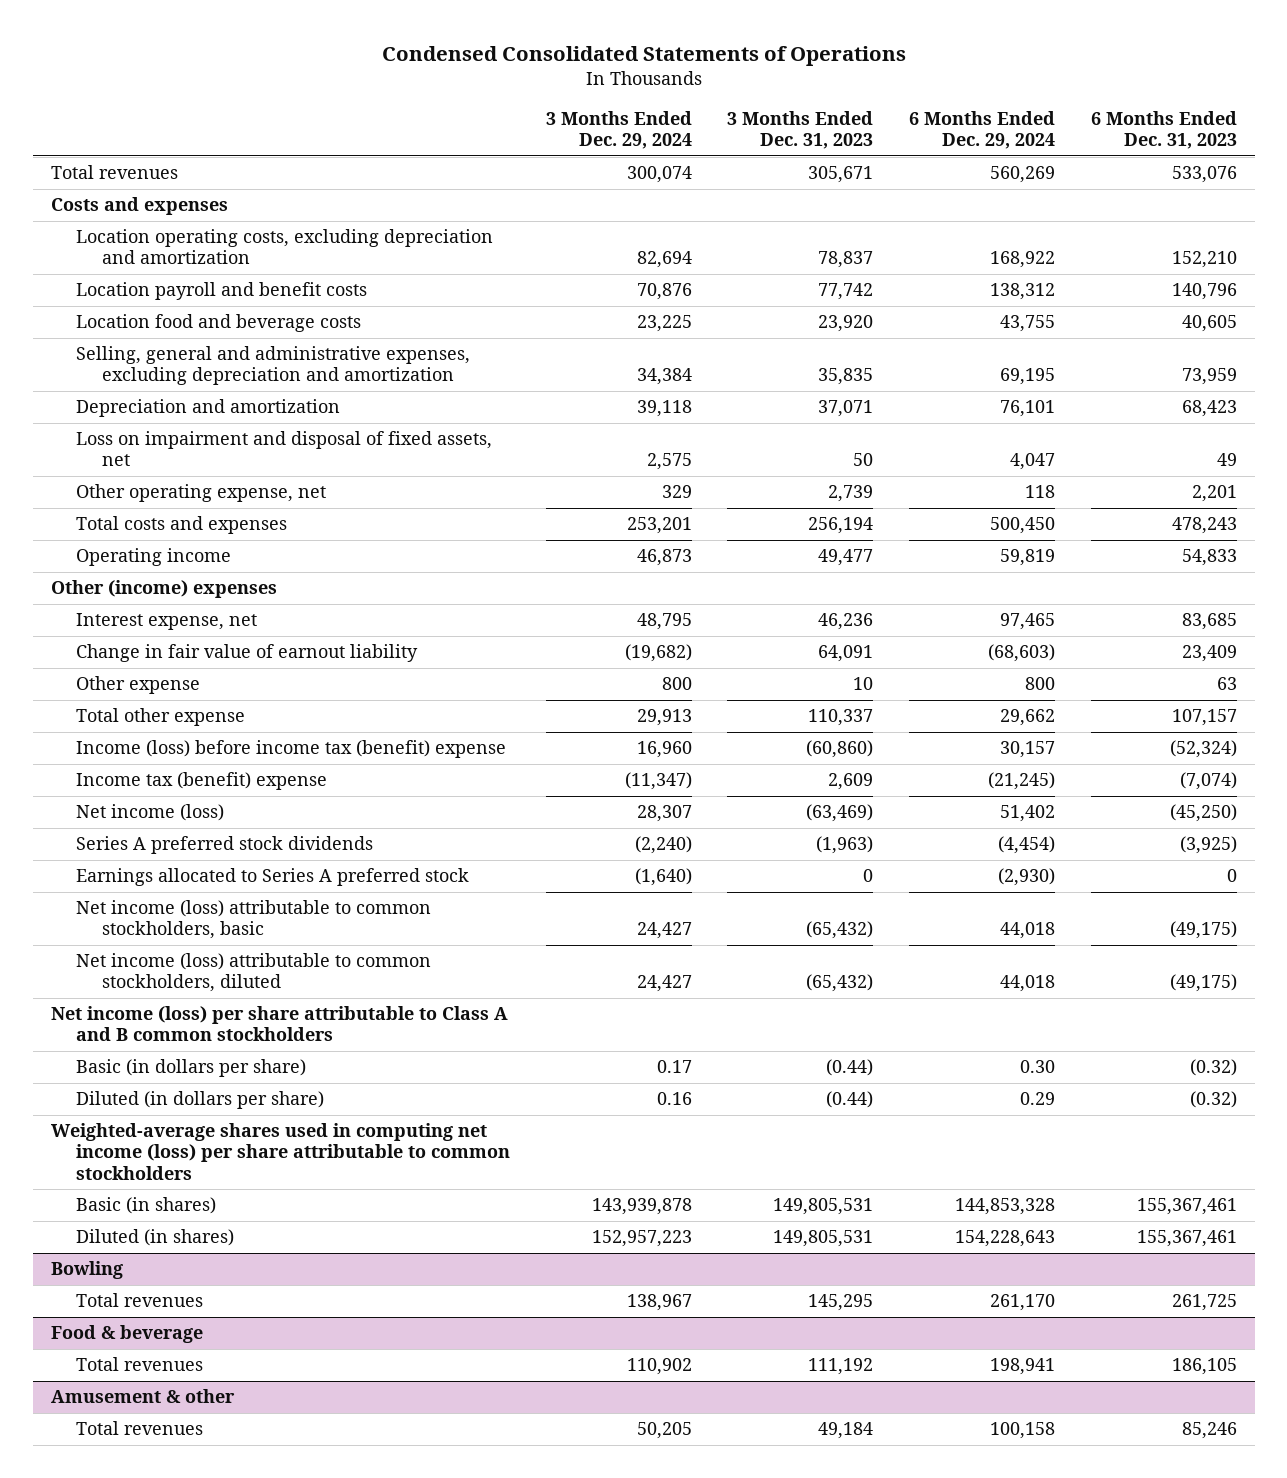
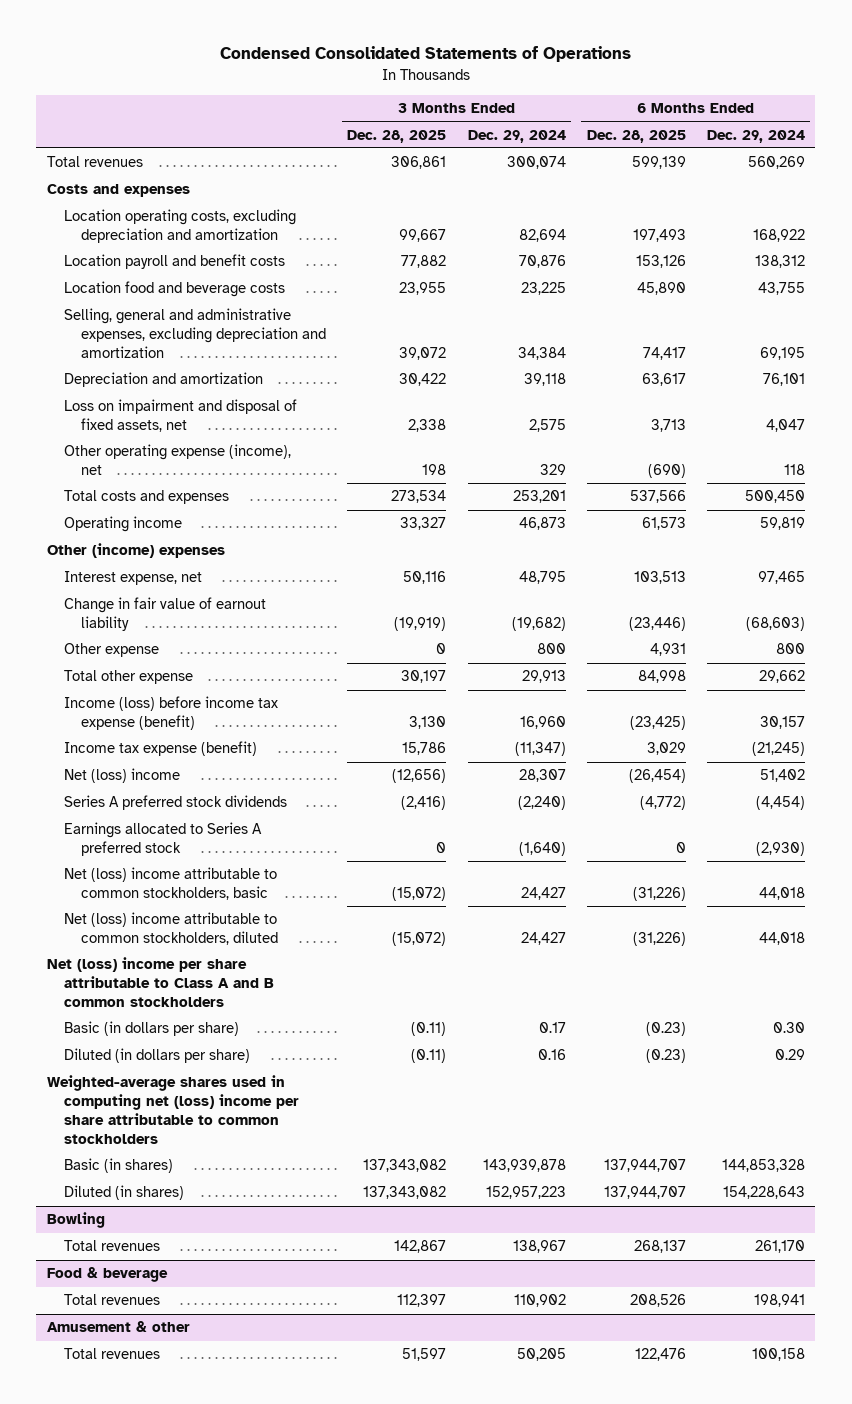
[727,110,874,149] 3 Months Ended Dec. 31, 2023 -> none
[1090,110,1237,149] 6 Months Ended Dec. 31, 2023 -> none
none -> [347,129,447,143] Dec. 28, 2025
none -> [586,129,686,143] Dec. 28, 2025
[76,484,327,503] Other operating expense, net -> [64,444,292,476] Other operating expense (income), net
[76,740,507,759] Income (loss) before income tax (benefit) expense -> [64,696,279,731] Income (loss) before income tax expense (benefit)
[76,772,328,791] Income tax (benefit) expense -> [64,741,258,757] Income tax expense (benefit)
[76,804,225,822] Net income (loss) -> [64,768,181,784] Net (loss) income
[76,900,432,940] Net income (loss) attributable to common stockholders, basic -> [64,867,278,901] Net (loss) income attributable to common stockholders, basic
[76,953,432,993] Net income (loss) attributable to common stockholders, diluted -> [64,912,279,946] Net (loss) income attributable to common stockholders, diluted
[50,1006,508,1042] Net income (loss) per share attributable to Class A and B common stockholders -> [46,957,275,1007] Net (loss) income per share attributable to Class A and B common stockholders
[50,1123,511,1180] Weighted-average shares used in computing net income (loss) per share attributable to common stockholders -> [46,1075,300,1144] Weighted-average shares used in computing net (loss) income per share attributable to common stockholders

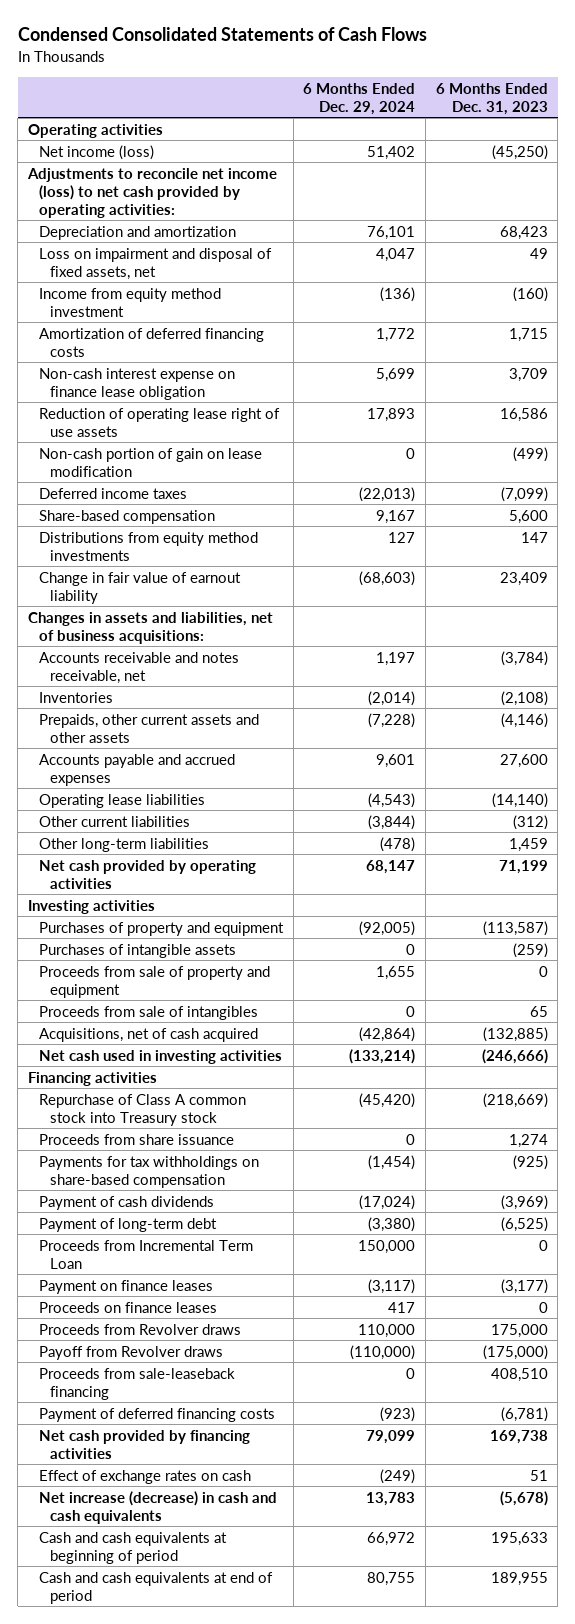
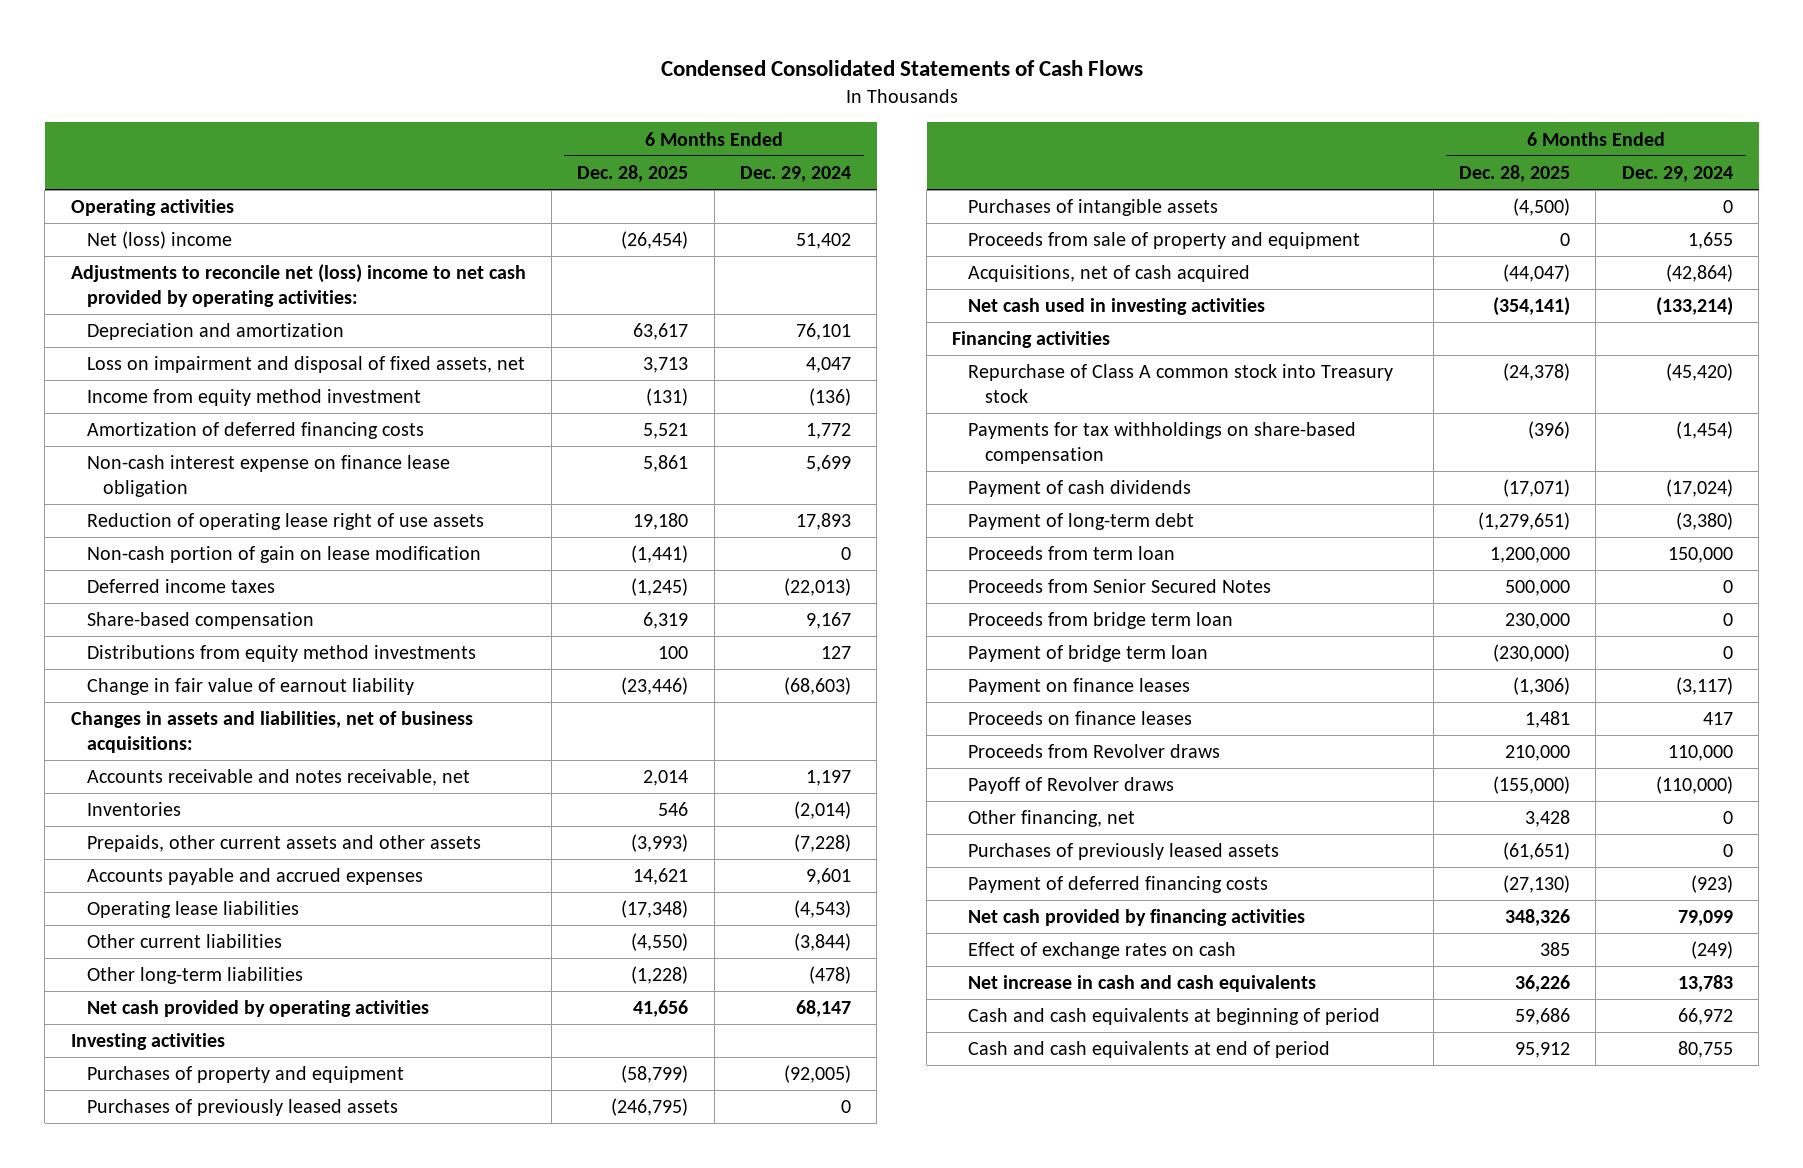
[435,82,548,115] 6 Months Ended Dec. 31, 2023 -> none
none -> [577,165,689,183] Dec. 28, 2025
[39,144,155,160] Net income (loss) -> [86,231,232,250] Net (loss) income
[26,167,277,218] Adjustments to reconcile net income (loss) to net cash provided by operating activities: -> [70,264,526,307] Adjustments to reconcile net (loss) income to net cash provided by operating activities:
none -> [86,1099,398,1117] Purchases of previously leased assets
[39,1005,259,1020] Proceeds from sale of intangibles -> none
[39,1133,235,1145] Proceeds from share issuance -> none
[39,1239,254,1269] Proceeds from Incremental Term Loan -> [968,546,1176,561] Proceeds from term loan
none -> [968,579,1272,594] Proceeds from Senior Secured Notes
none -> [968,612,1234,630] Proceeds from bridge term loan
none -> [968,645,1209,663] Payment of bridge term loan
[39,1367,236,1400] Proceeds from sale-leaseback financing -> none
[39,1345,224,1360] Payoff from Revolver draws -> [968,777,1175,795] Payoff of Revolver draws
none -> [968,810,1136,828] Other financing, net
none -> [968,843,1280,861] Purchases of previously leased assets
[39,1490,278,1524] Net increase (decrease) in cash and cash equivalents -> [968,975,1317,993] Net increase in cash and cash equivalents

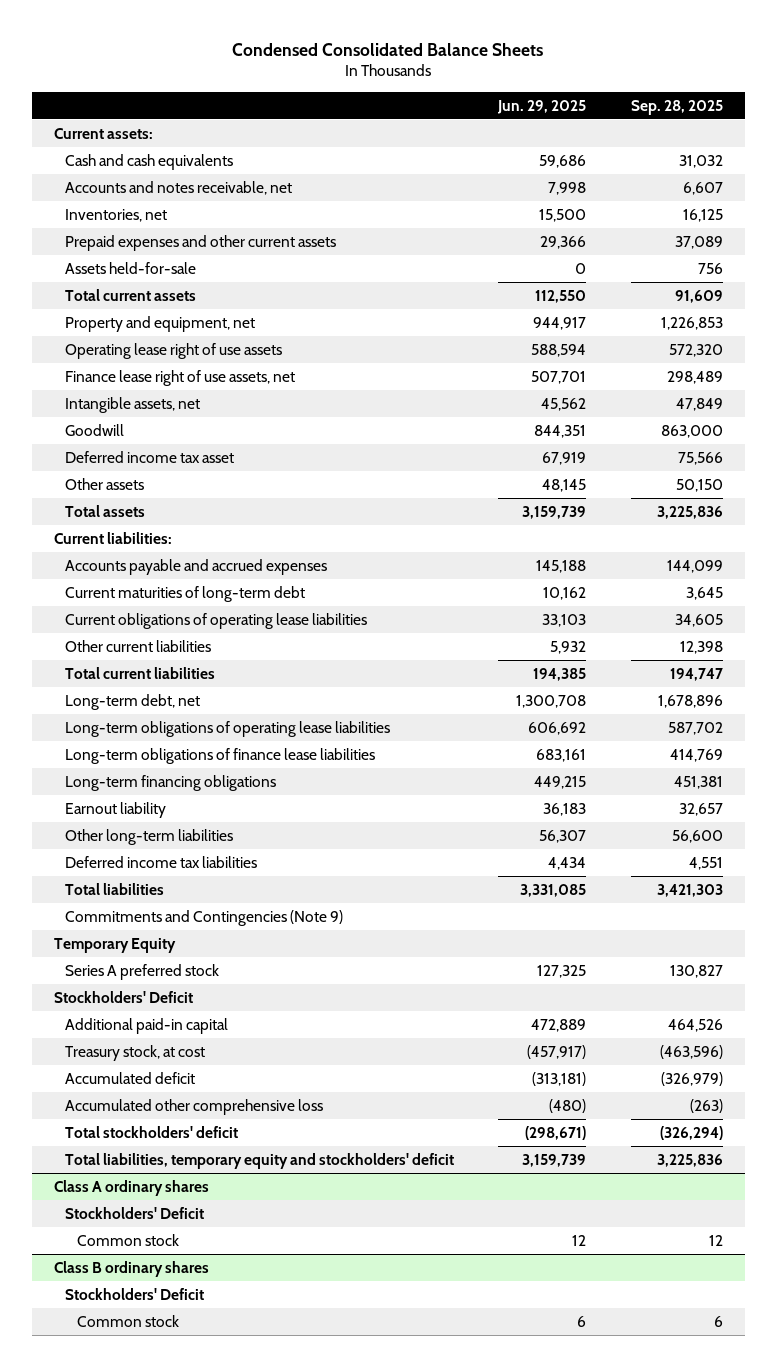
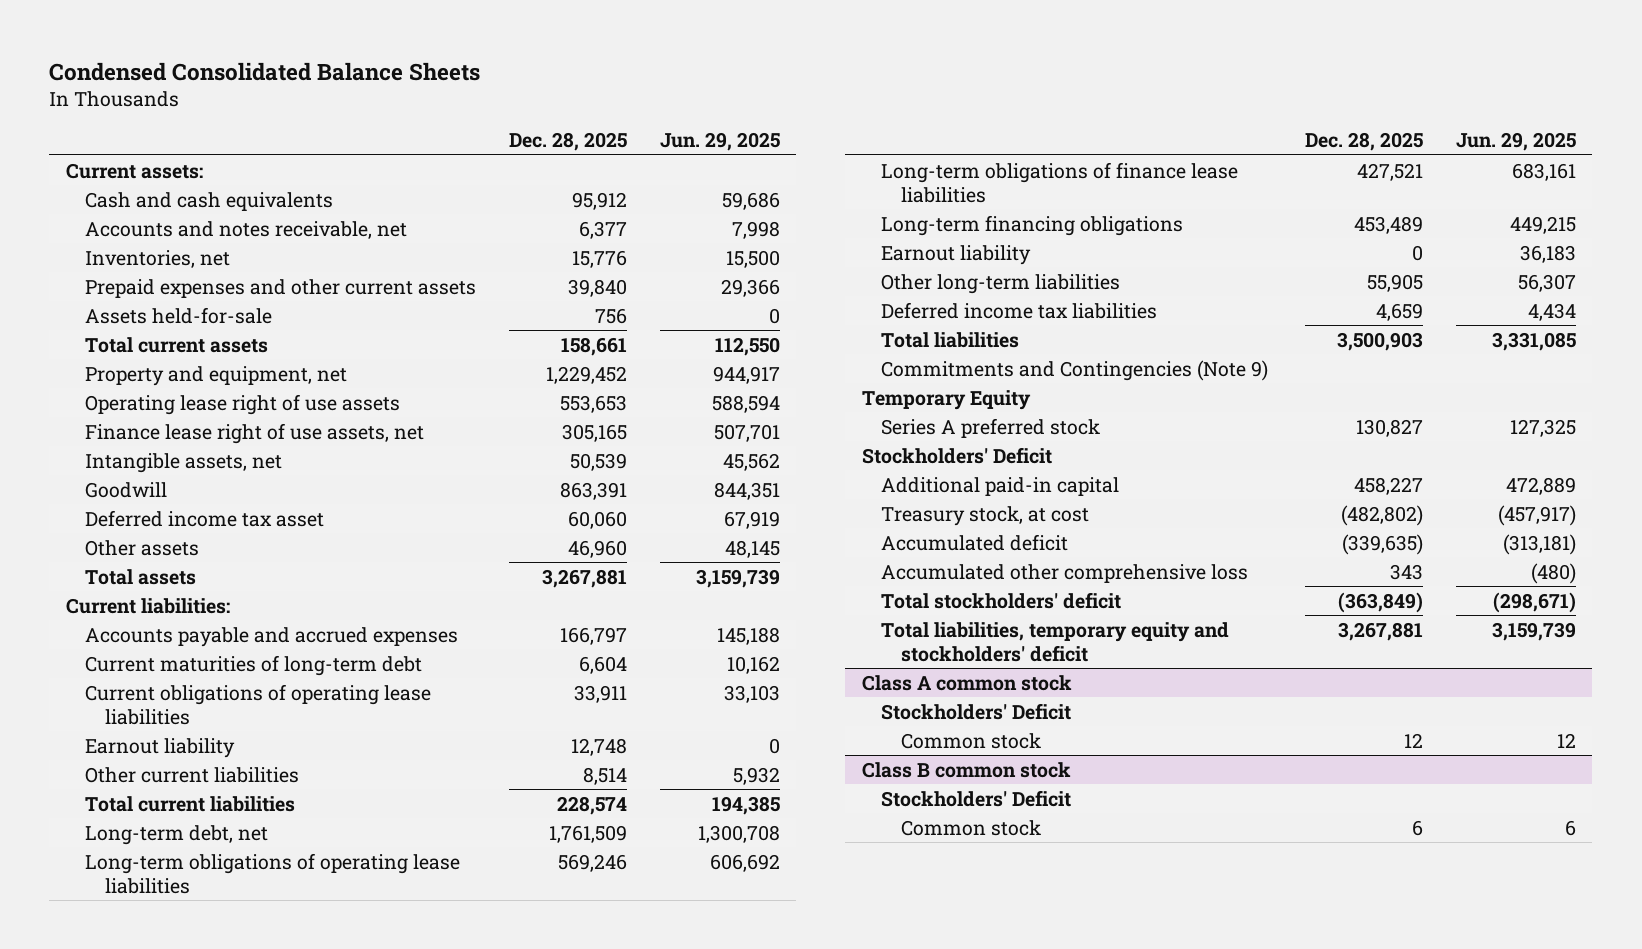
[630,99,723,115] Sep. 28, 2025 -> none
none -> [509,132,628,152] Dec. 28, 2025
none -> [85,737,236,758] Earnout liability
[54,1179,210,1196] Class A ordinary shares -> [861,674,1072,691] Class A common stock
[54,1260,210,1277] Class B ordinary shares -> [861,761,1071,778] Class B common stock

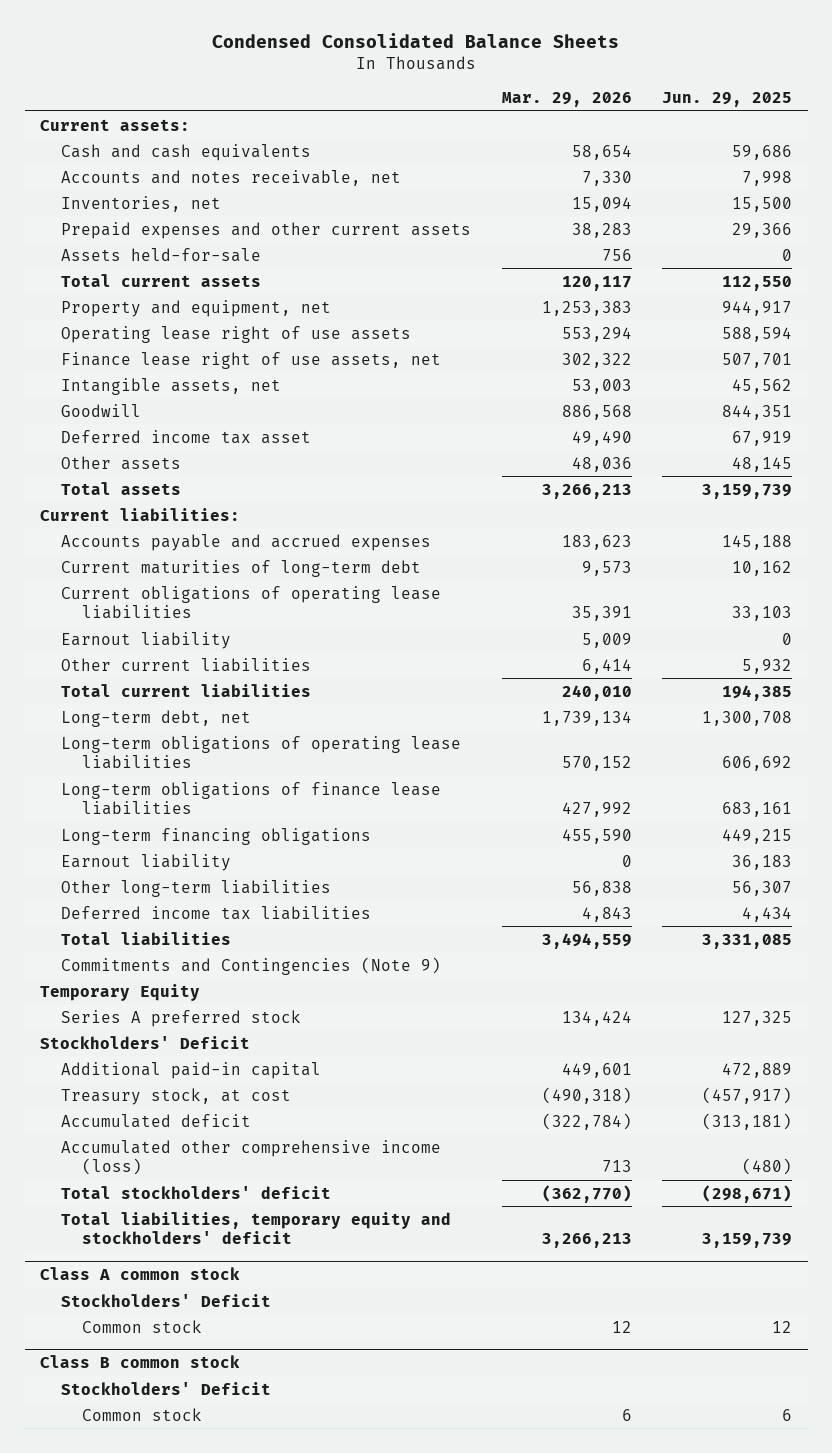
[509,132,628,152] Dec. 28, 2025 -> none
none -> [501,91,632,107] Mar. 29, 2026
[881,563,1249,583] Accumulated other comprehensive loss -> [61,1139,442,1175] Accumulated other comprehensive income (loss)

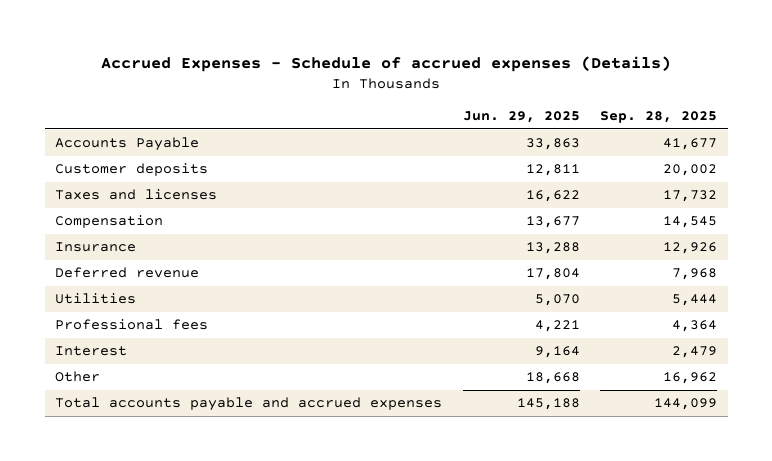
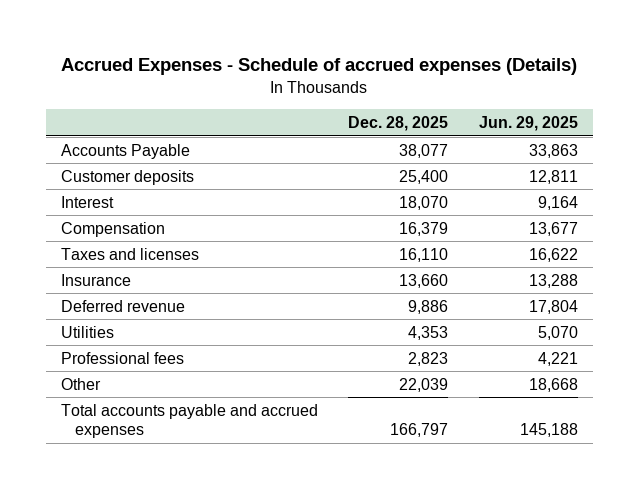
[600,111,718,124] Sep. 28, 2025 -> none
none -> [348,116,449,132] Dec. 28, 2025
[54,346,127,357] Interest -> [61,195,115,208] Interest
[54,189,217,201] Taxes and licenses -> [61,247,200,260] Taxes and licenses

